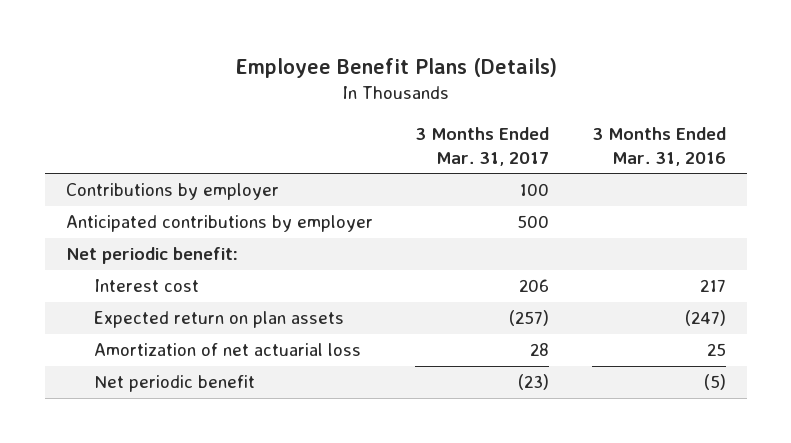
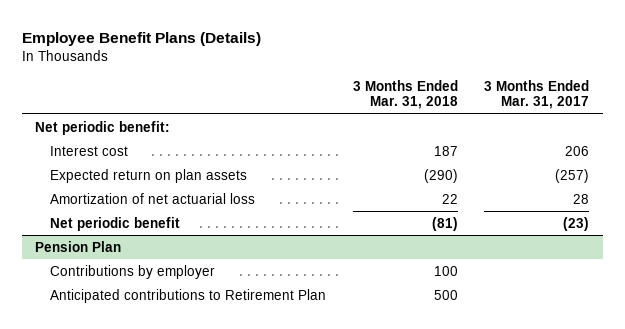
[591,126,726,166] 3 Months Ended Mar. 31, 2016 -> none
none -> [352,79,458,110] 3 Months Ended Mar. 31, 2018
[65,183,279,201] Contributions by employer -> none
[65,215,373,233] Anticipated contributions by employer -> none
none -> [35,240,122,252] Pension Plan
none -> [50,264,216,279] Contributions by employer
none -> [50,288,327,303] Anticipated contributions to Retirement Plan

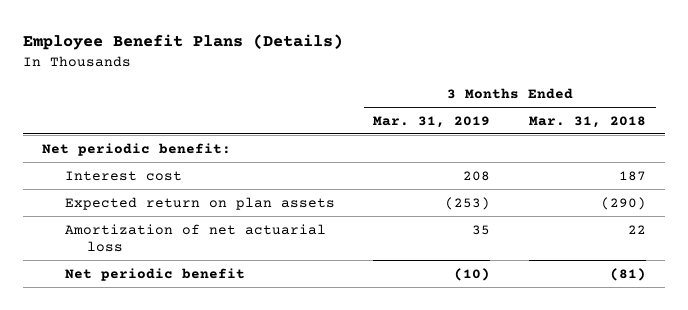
[484,79,590,110] 3 Months Ended Mar. 31, 2017 -> none
none -> [373,115,491,128] Mar. 31, 2019
[35,240,122,252] Pension Plan -> none
[50,264,216,279] Contributions by employer -> none
[50,288,327,303] Anticipated contributions to Retirement Plan -> none

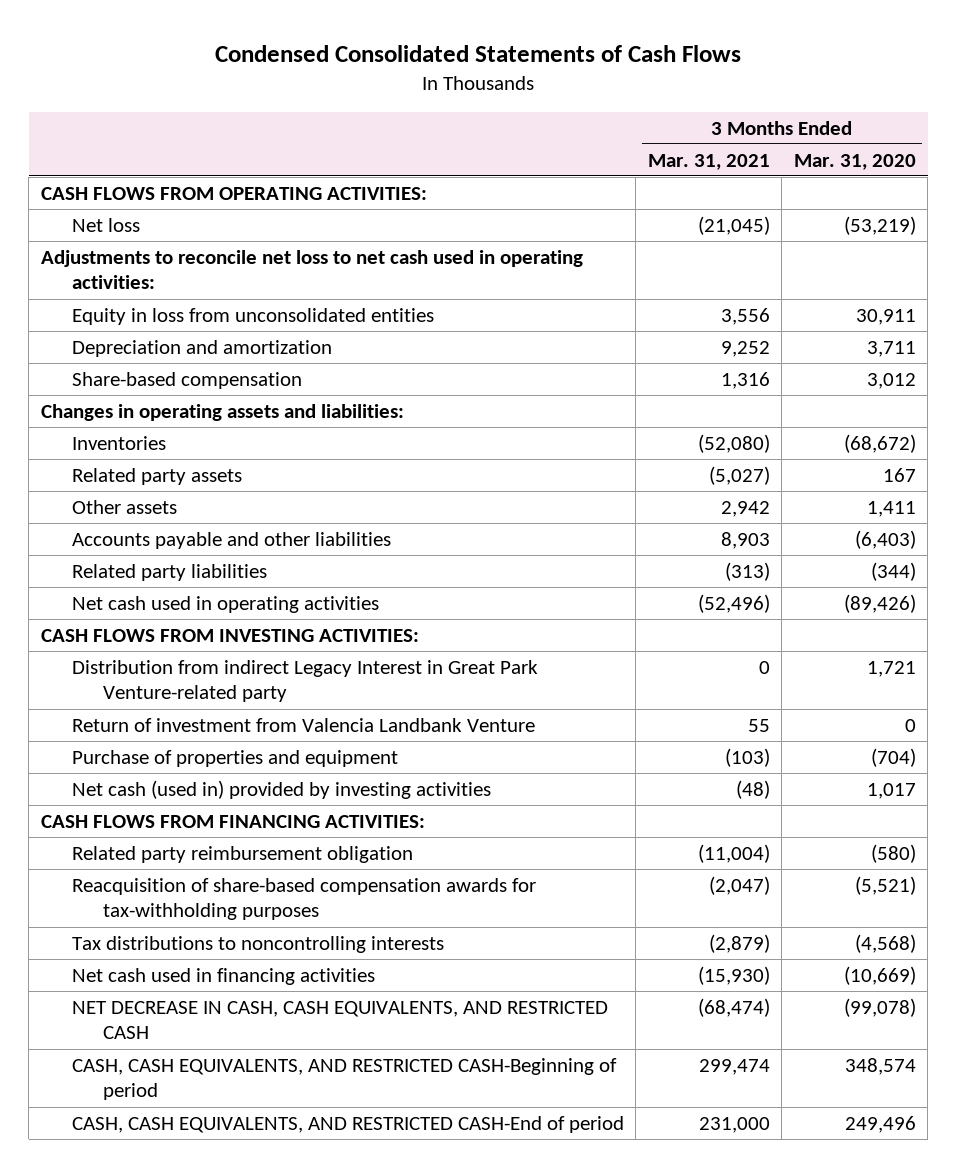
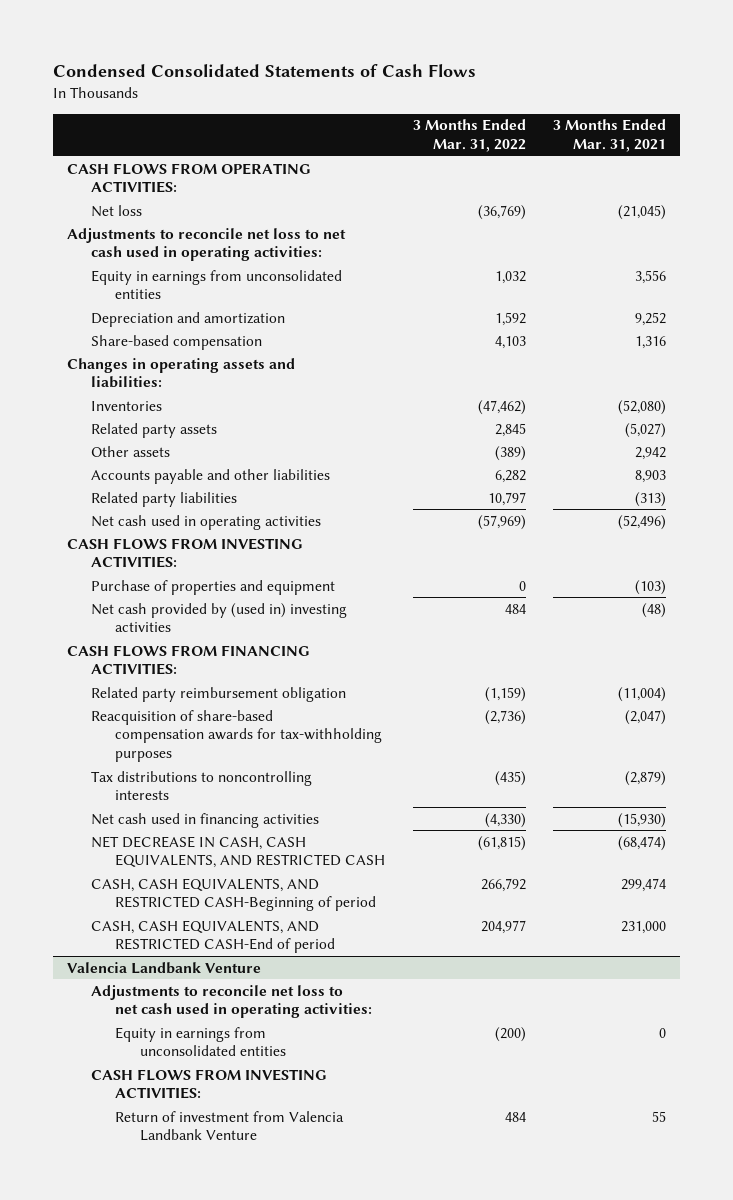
[793,153,916,170] Mar. 31, 2020 -> none
none -> [412,119,526,153] 3 Months Ended Mar. 31, 2022
[71,307,434,325] Equity in loss from unconsolidated entities -> [91,269,343,300] Equity in earnings from unconsolidated entities
[71,659,538,703] Distribution from indirect Legacy Interest in Great Park Venture-related party -> none
[71,717,535,732] Return of investment from Valencia Landbank Venture -> none
[71,779,491,799] Net cash (used in) provided by investing activities -> [91,602,348,633] Net cash provided by (used in) investing activities
none -> [66,961,261,974] Valencia Landbank Venture
none -> [91,984,373,1019] Adjustments to reconcile net loss to net cash used in operating activities:
none -> [115,1026,286,1057] Equity in earnings from unconsolidated entities
none -> [91,1068,328,1100] CASH FLOWS FROM INVESTING ACTIVITIES:
none -> [115,1110,345,1142] Return of investment from Valencia Landbank Venture

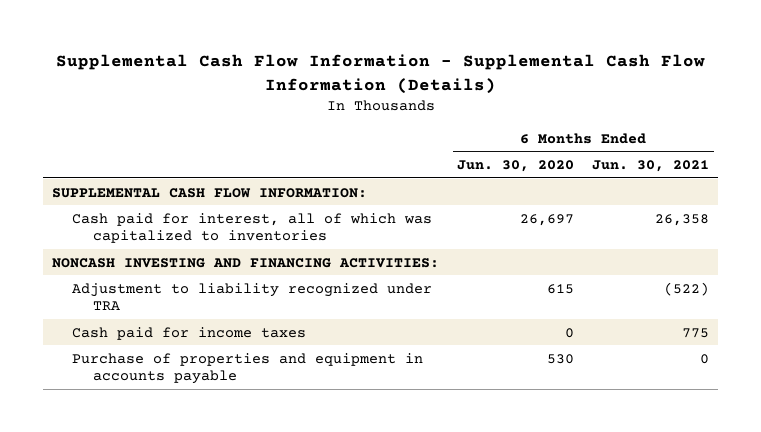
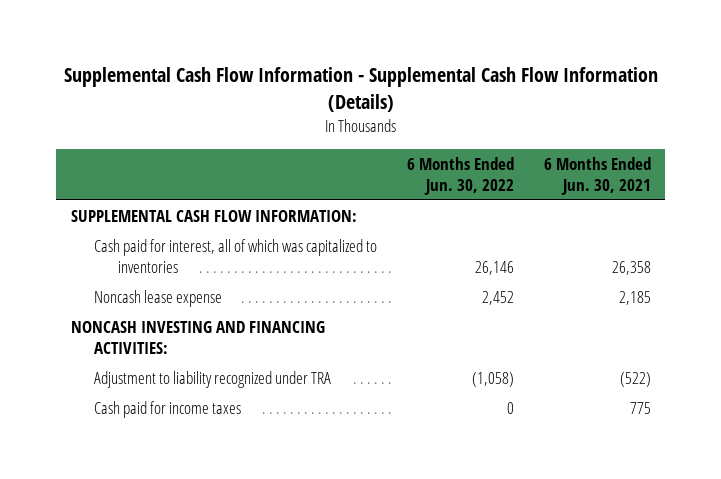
[457,159,575,172] Jun. 30, 2020 -> none
none -> [406,156,514,195] 6 Months Ended Jun. 30, 2022
none -> [94,290,223,308] Noncash lease expense
[72,352,424,385] Purchase of properties and equipment in accounts payable -> none

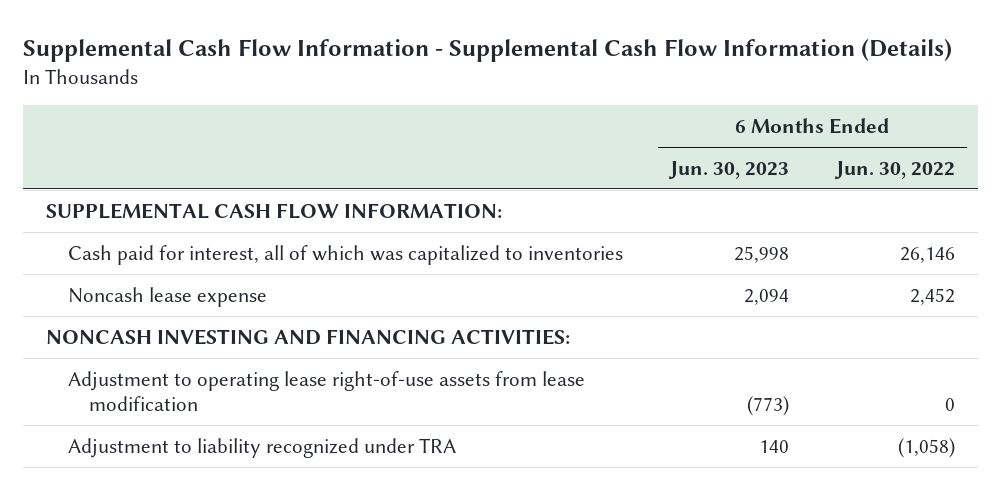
[543,156,651,195] 6 Months Ended Jun. 30, 2021 -> none
none -> [667,160,789,179] Jun. 30, 2023
none -> [67,370,585,412] Adjustment to operating lease right-of-use assets from lease modification
[94,401,242,419] Cash paid for income taxes -> none

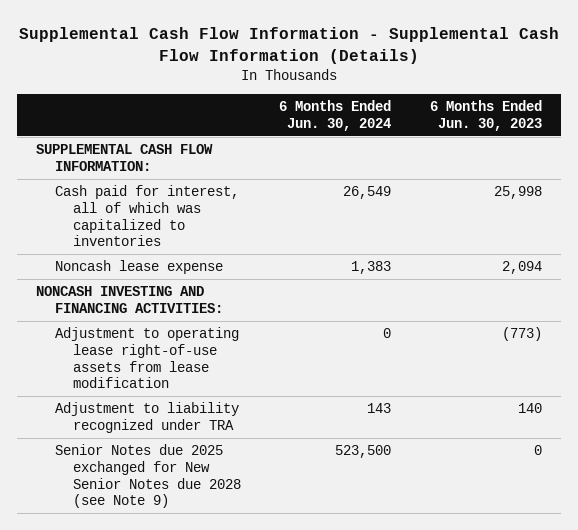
[833,160,955,179] Jun. 30, 2022 -> none
none -> [279,100,392,131] 6 Months Ended Jun. 30, 2024
none -> [54,444,242,509] Senior Notes due 2025 exchanged for New Senior Notes due 2028 (see Note 9)

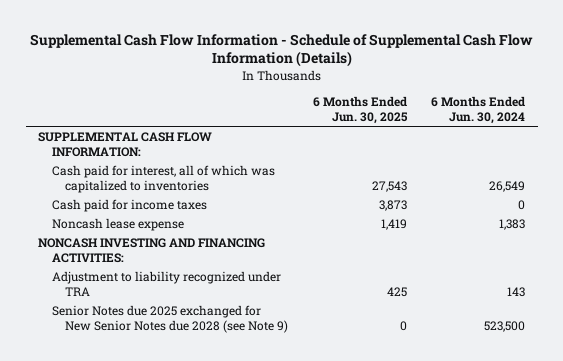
[19,27,560,64] Supplemental Cash Flow Information - Supplemental Cash Flow Information (Details) -> [29,33,533,68] Supplemental Cash Flow Information - Schedule of Supplemental Cash Flow Information (Details)
[429,100,542,131] 6 Months Ended Jun. 30, 2023 -> none
none -> [312,95,408,124] 6 Months Ended Jun. 30, 2025
none -> [51,198,207,212] Cash paid for income taxes
[54,327,239,389] Adjustment to operating lease right-of-use assets from lease modification -> none

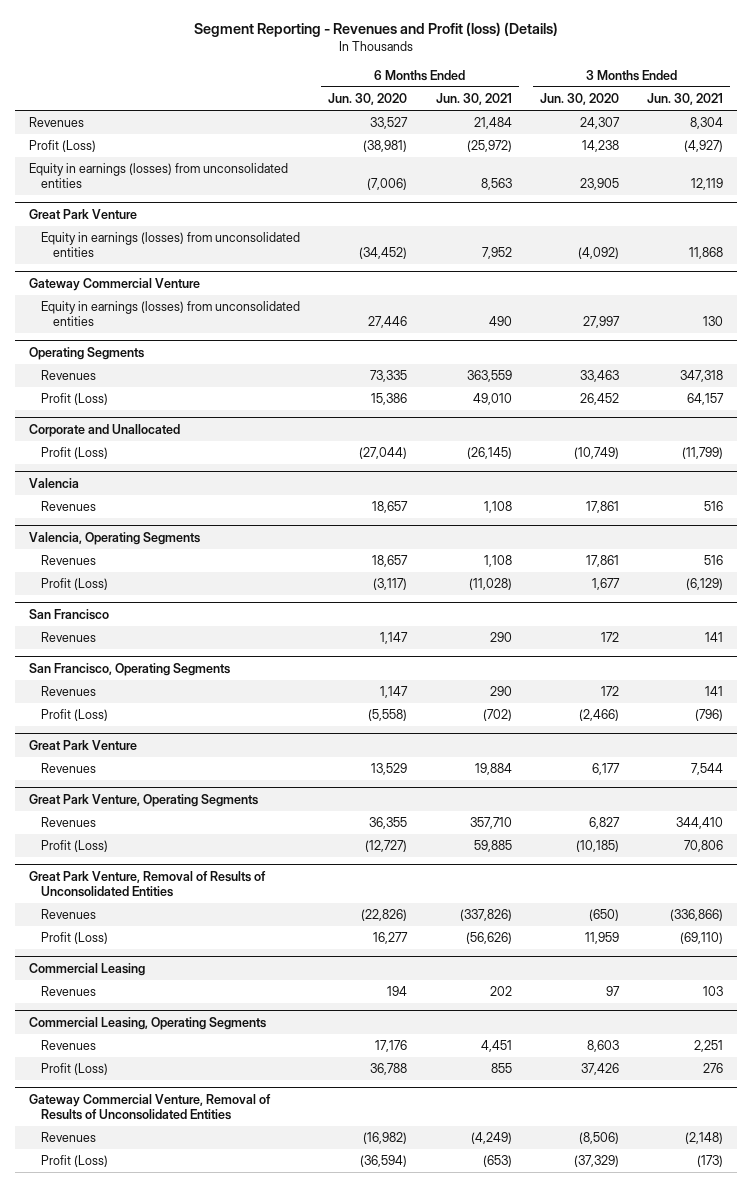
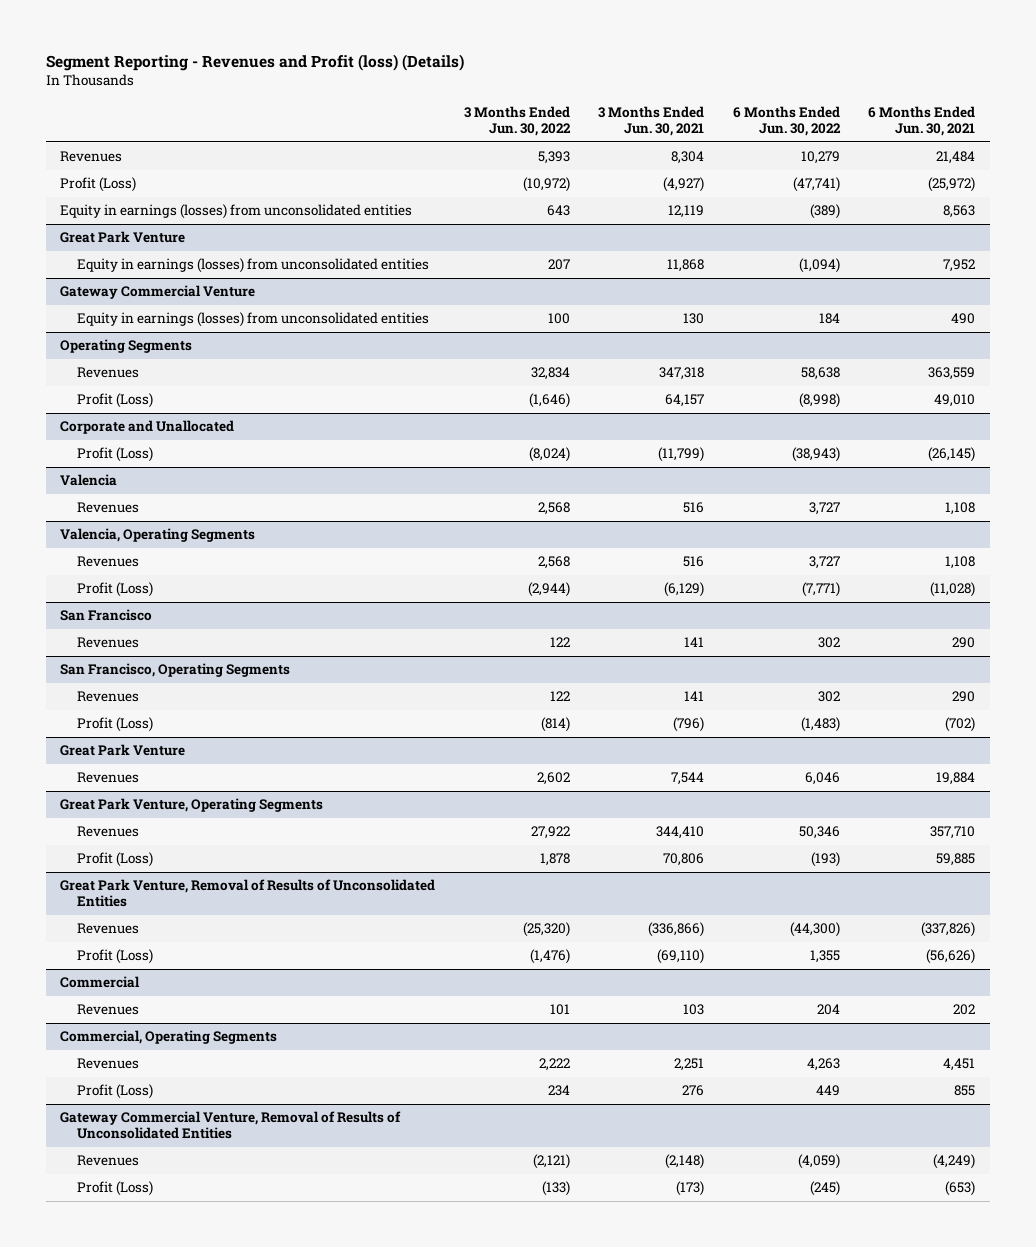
[328,93,408,106] Jun. 30, 2020 -> none
[539,93,619,106] Jun. 30, 2020 -> none
none -> [463,106,571,137] 3 Months Ended Jun. 30, 2022
none -> [732,106,841,137] 6 Months Ended Jun. 30, 2022
[28,962,145,976] Commercial Leasing -> [60,976,141,989] Commercial
[28,1016,266,1030] Commercial Leasing, Operating Segments -> [60,1030,278,1045] Commercial, Operating Segments

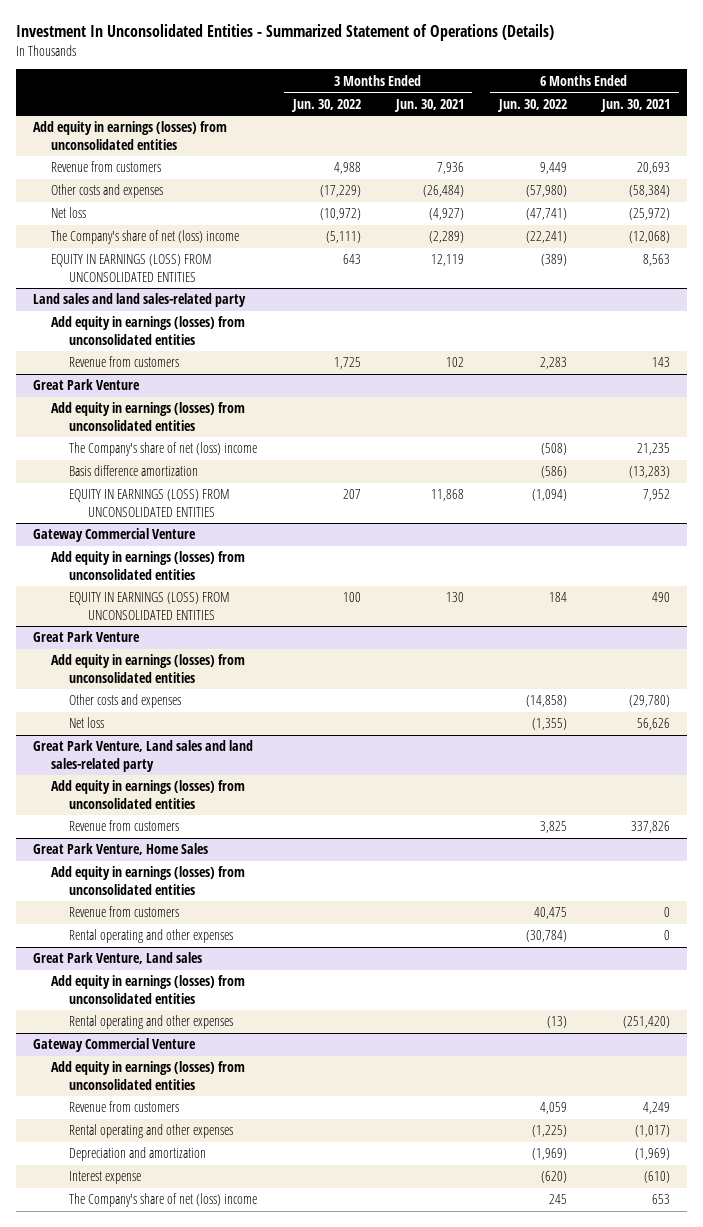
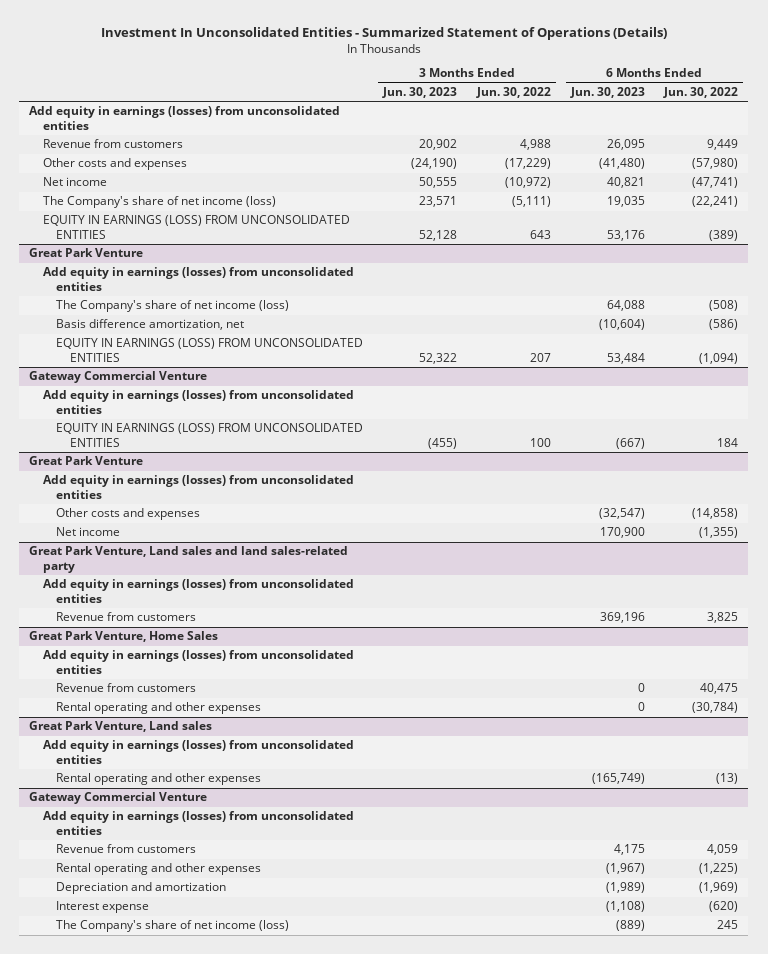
[393,98,464,112] Jun. 30, 2021 -> none
[599,98,670,112] Jun. 30, 2021 -> none
none -> [382,87,458,99] Jun. 30, 2023
none -> [569,87,645,99] Jun. 30, 2023
[51,207,87,219] Net loss -> [42,177,107,187] Net income
[51,230,240,245] The Company's share of net (loss) income -> [42,196,276,209] The Company's share of net income (loss)
[33,293,247,308] Land sales and land sales-related party -> none
[51,316,246,345] Add equity in earnings (losses) from unconsolidated entities -> none
[69,356,180,368] Revenue from customers -> none
[69,442,258,457] The Company's share of net (loss) income -> [56,300,290,313] The Company's share of net income (loss)
[69,465,199,477] Basis difference amortization -> [56,319,245,331] Basis difference amortization, net
[69,717,105,729] Net loss -> [56,527,121,537] Net income
[69,1193,258,1208] The Company's share of net (loss) income -> [56,920,290,933] The Company's share of net income (loss)

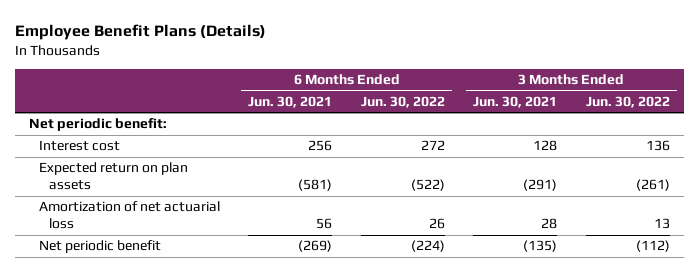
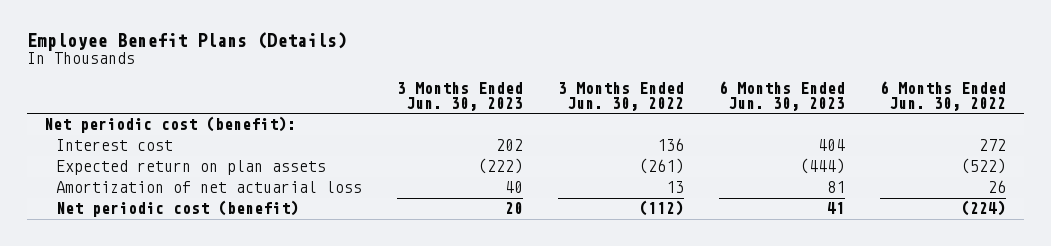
[248,95,333,108] Jun. 30, 2021 -> none
[473,95,558,108] Jun. 30, 2021 -> none
none -> [397,81,524,111] 3 Months Ended Jun. 30, 2023
none -> [719,80,846,111] 6 Months Ended Jun. 30, 2023
[28,118,167,132] Net periodic benefit: -> [44,116,297,134] Net periodic cost (benefit):
[38,240,161,254] Net periodic benefit -> [56,200,300,218] Net periodic cost (benefit)

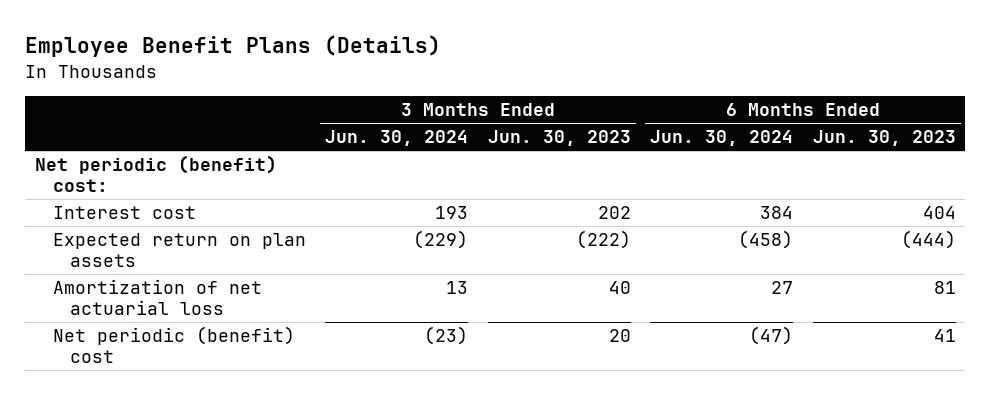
[558,81,685,111] 3 Months Ended Jun. 30, 2022 -> none
[880,80,1007,111] 6 Months Ended Jun. 30, 2022 -> none
none -> [325,130,469,147] Jun. 30, 2024
none -> [650,130,794,147] Jun. 30, 2024
[44,116,297,134] Net periodic cost (benefit): -> [35,155,278,193] Net periodic (benefit) cost:
[56,200,300,218] Net periodic cost (benefit) -> [52,326,295,364] Net periodic (benefit) cost

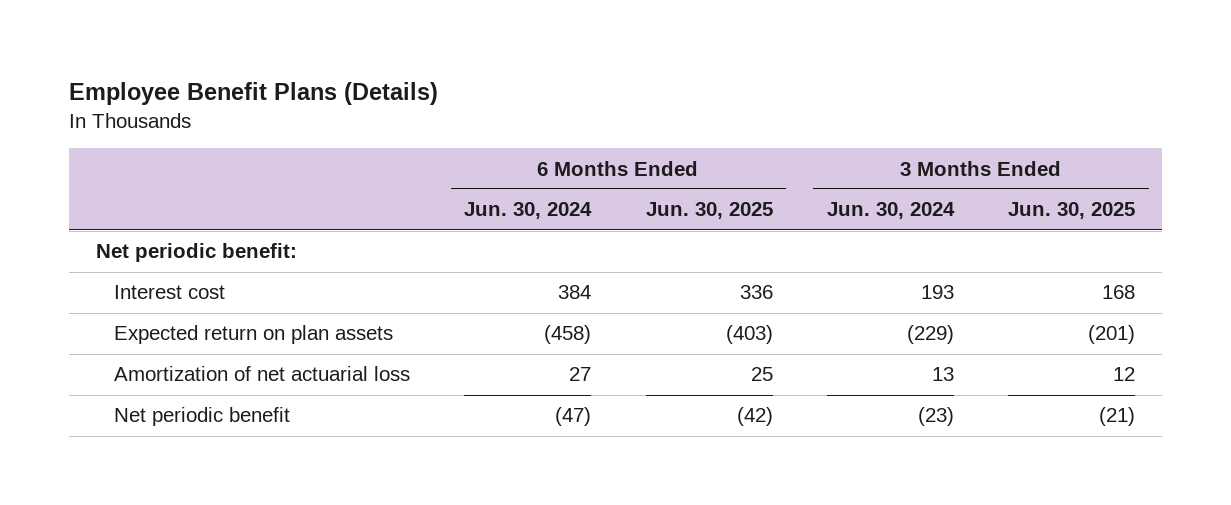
[487,130,631,147] Jun. 30, 2023 -> none
[812,130,956,147] Jun. 30, 2023 -> none
none -> [645,202,773,220] Jun. 30, 2025
none -> [1007,202,1135,220] Jun. 30, 2025
[35,155,278,193] Net periodic (benefit) cost: -> [95,243,297,263] Net periodic benefit:
[52,326,295,364] Net periodic (benefit) cost -> [114,407,291,427] Net periodic benefit

